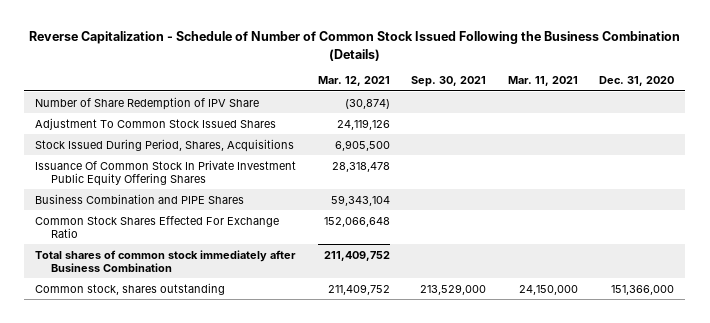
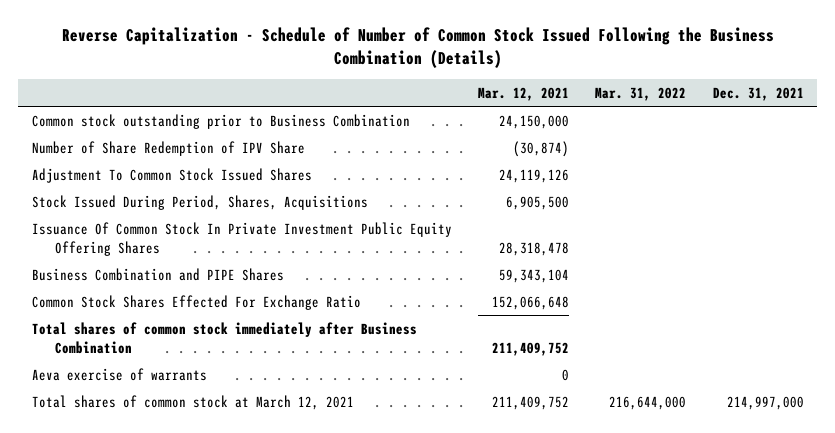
[411,76,487,88] Sep. 30, 2021 -> none
[507,76,578,87] Mar. 11, 2021 -> none
[599,76,675,87] Dec. 31, 2020 -> none
none -> [595,86,687,101] Mar. 31, 2022
none -> [712,86,804,101] Dec. 31, 2021
none -> [31,113,410,129] Common stock outstanding prior to Business Combination
none -> [31,367,207,381] Aeva exercise of warrants
[35,282,226,295] Common stock, shares outstanding -> [31,394,354,410] Total shares of common stock at March 12, 2021

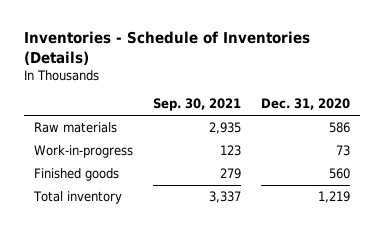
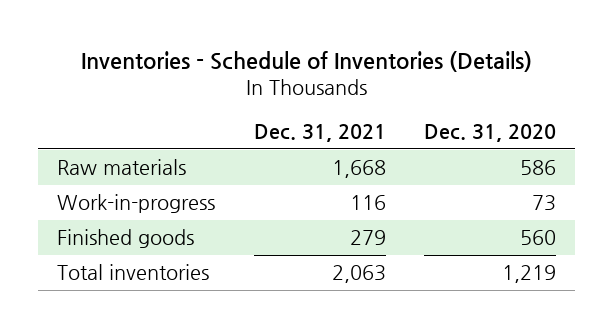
[153,98,242,112] Sep. 30, 2021 -> none
none -> [253,123,386,142] Dec. 31, 2021
[32,190,122,204] Total inventory -> [57,264,210,281] Total inventories

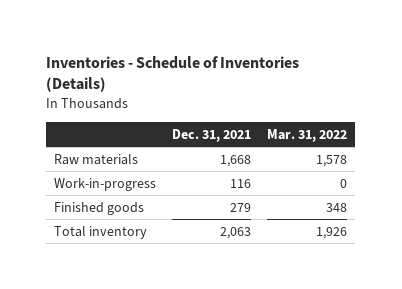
[423,123,556,142] Dec. 31, 2020 -> none
none -> [267,128,348,142] Mar. 31, 2022
[57,264,210,281] Total inventories -> [54,225,148,239] Total inventory

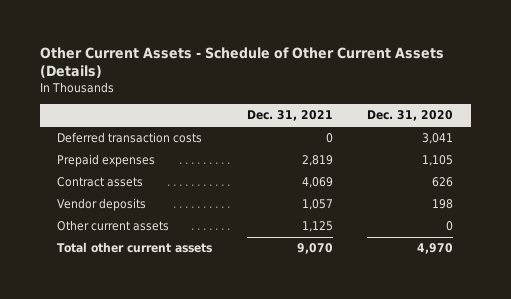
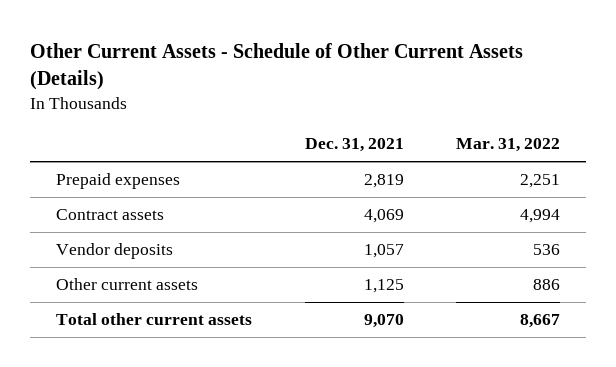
[367,110,454,122] Dec. 31, 2020 -> none
none -> [456,138,561,153] Mar. 31, 2022
[57,132,203,144] Deferred transaction costs -> none

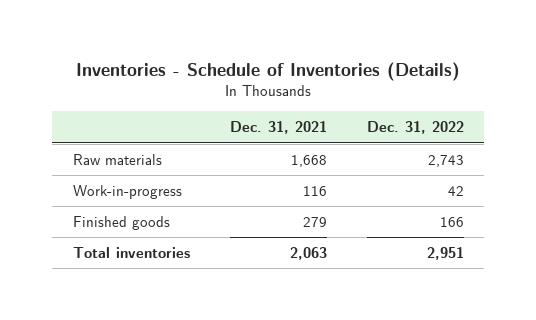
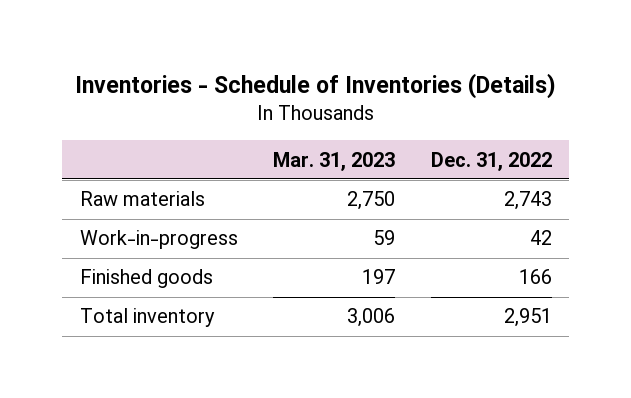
[229,121,327,135] Dec. 31, 2021 -> none
none -> [273,151,396,171] Mar. 31, 2023
[72,246,190,258] Total inventories -> [79,308,215,328] Total inventory

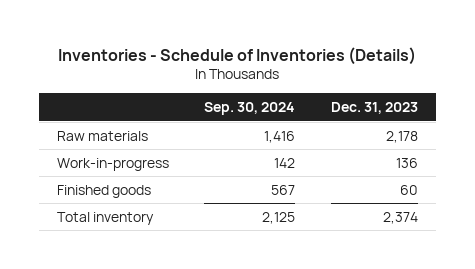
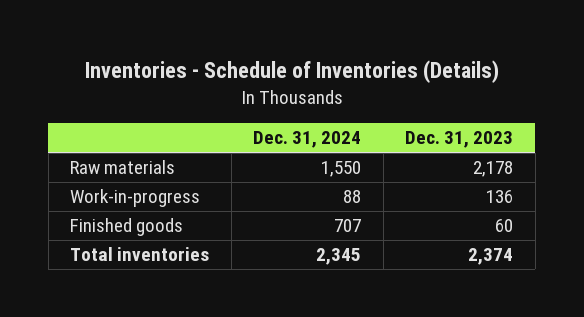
[204,102,296,116] Sep. 30, 2024 -> none
none -> [253,131,362,149] Dec. 31, 2024
[56,211,154,225] Total inventory -> [70,247,210,262] Total inventories

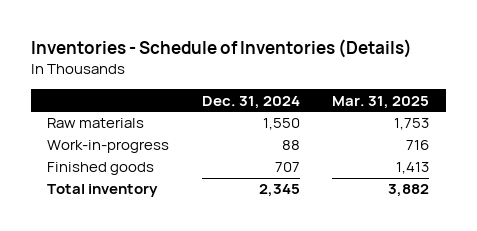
[405,131,514,149] Dec. 31, 2023 -> none
none -> [332,95,430,109] Mar. 31, 2025
[70,247,210,262] Total inventories -> [47,184,159,198] Total inventory

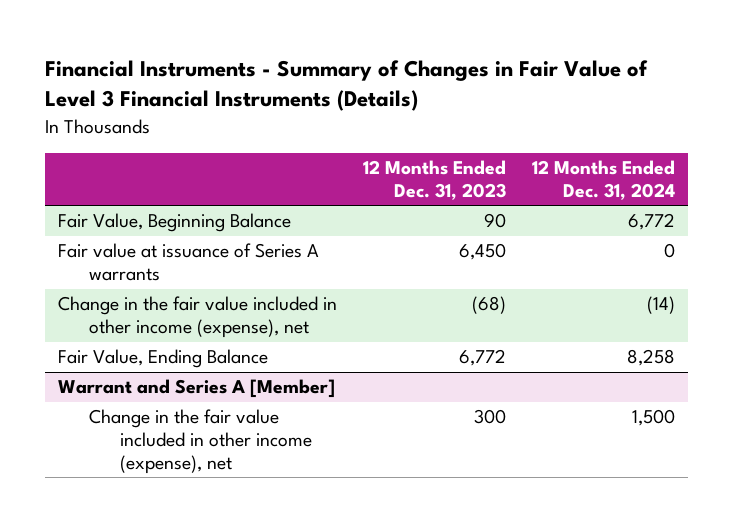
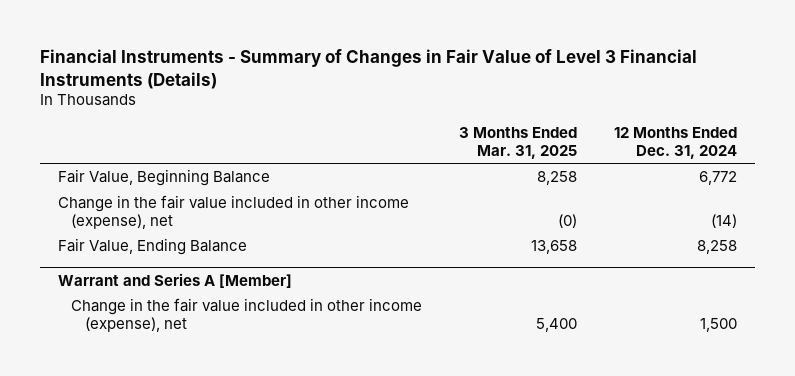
[363,159,507,200] 12 Months Ended Dec. 31, 2023 -> none
none -> [459,127,578,160] 3 Months Ended Mar. 31, 2025
[58,243,320,282] Fair value at issuance of Series A warrants -> none

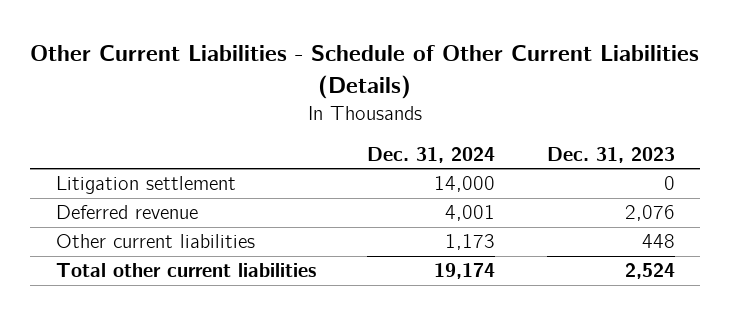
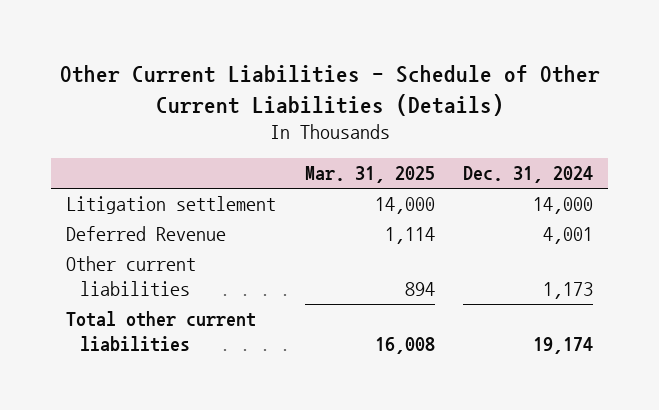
[546,147,675,164] Dec. 31, 2023 -> none
none -> [304,166,435,184] Mar. 31, 2025
[56,205,199,220] Deferred revenue -> [65,226,226,242] Deferred Revenue

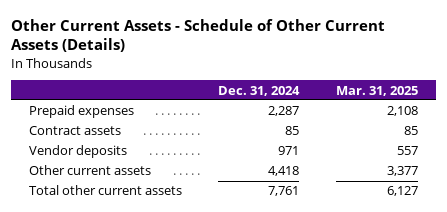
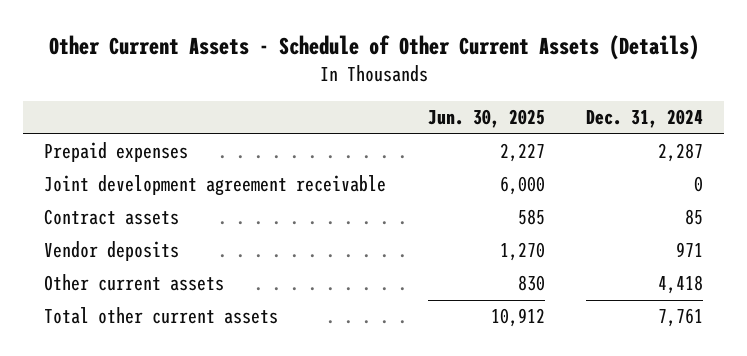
[335,85,418,96] Mar. 31, 2025 -> none
none -> [427,109,545,129] Jun. 30, 2025
none -> [43,175,386,197] Joint development agreement receivable

